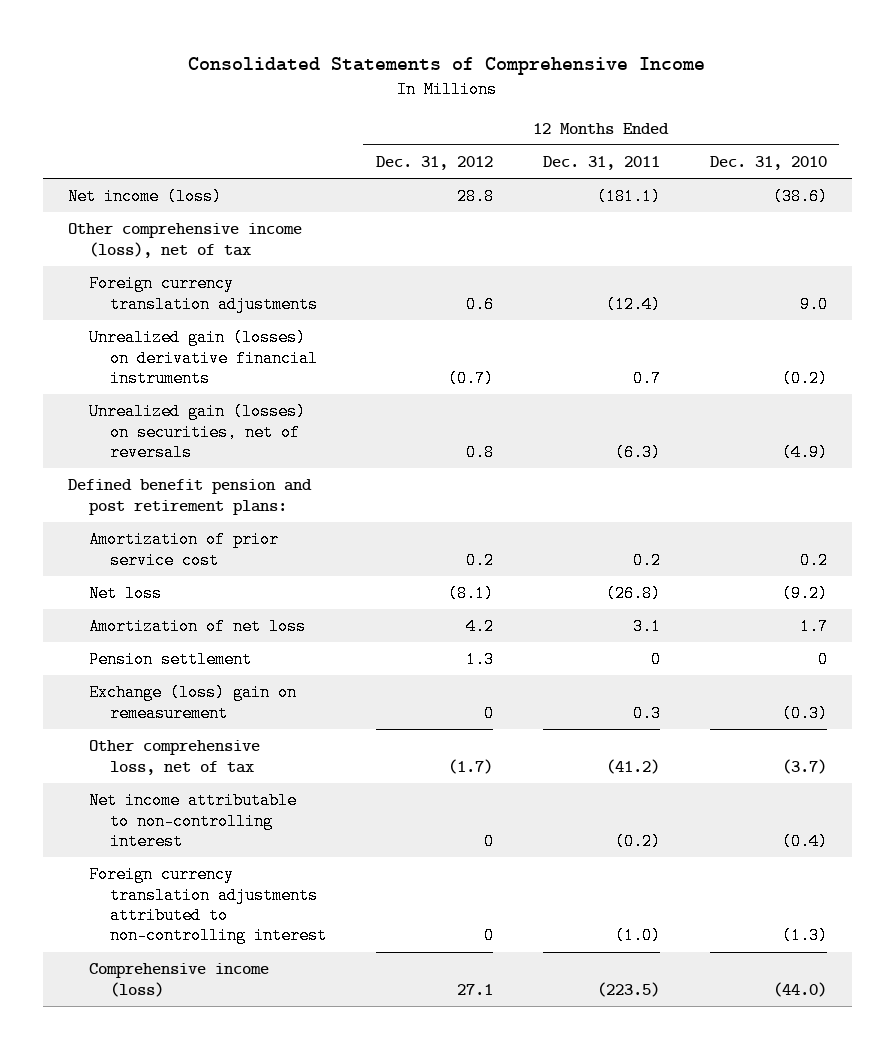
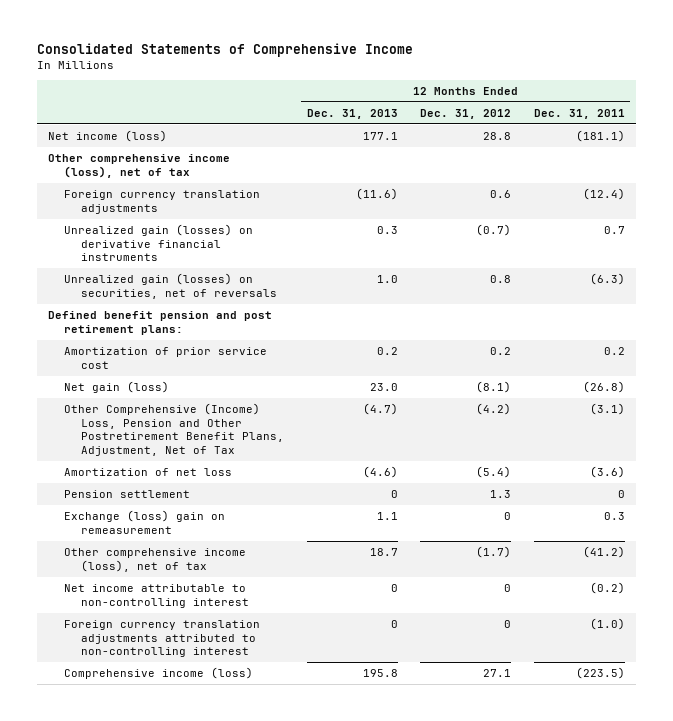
[709,156,827,171] Dec. 31, 2010 -> none
none -> [306,108,398,119] Dec. 31, 2013
[88,585,162,603] Net loss -> [64,380,170,393] Net gain (loss)
none -> [64,402,284,456] Other Comprehensive (Income) Loss, Pension and Other Postretirement Benefit Plans, Adjustment, Net of Tax
[465,618,494,636] 4.2 -> [476,465,512,478] (5.4)
[632,618,661,636] 3.1 -> [589,465,625,478] (3.6)
[88,740,260,775] Other comprehensive loss, net of tax -> [64,547,247,572] Other comprehensive income (loss), net of tax

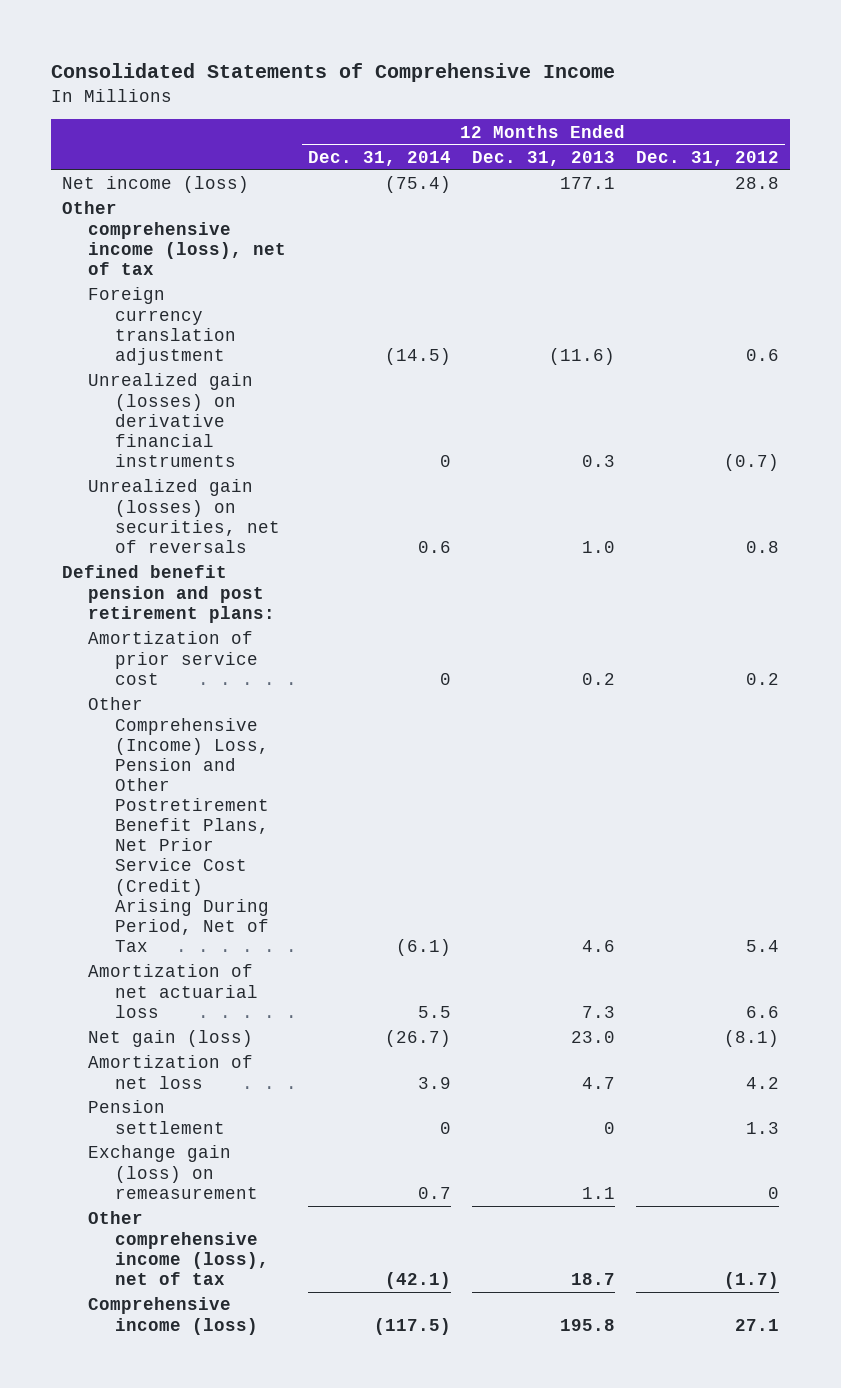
[533,108,625,119] Dec. 31, 2011 -> none
none -> [307,150,451,166] Dec. 31, 2014
[64,189,261,214] Foreign currency translation adjustments -> [88,287,236,365] Foreign currency translation adjustment
none -> [88,697,269,953] Other Comprehensive (Income) Loss, Pension and Other Postretirement Benefit Plans, Net Prior Service Cost (Credit) Arising During Period, Net of Tax
none -> [88,964,258,1018] Amortization of net actuarial loss
[64,467,233,476] Amortization of net loss -> none
[64,402,284,456] Other Comprehensive (Income) Loss, Pension and Other Postretirement Benefit Plans, Adjustment, Net of Tax -> [88,1055,254,1089] Amortization of net loss
[362,402,398,415] (4.7) -> [581,1076,615,1089] 4.7
[476,402,512,415] (4.2) -> [746,1076,780,1089] 4.2
[64,509,226,534] Exchange (loss) gain on remeasurement -> [88,1145,258,1199] Exchange gain (loss) on remeasurement
[64,583,249,608] Net income attributable to non-controlling interest -> none
[64,619,261,658] Foreign currency translation adjustments attributed to non-controlling interest -> none

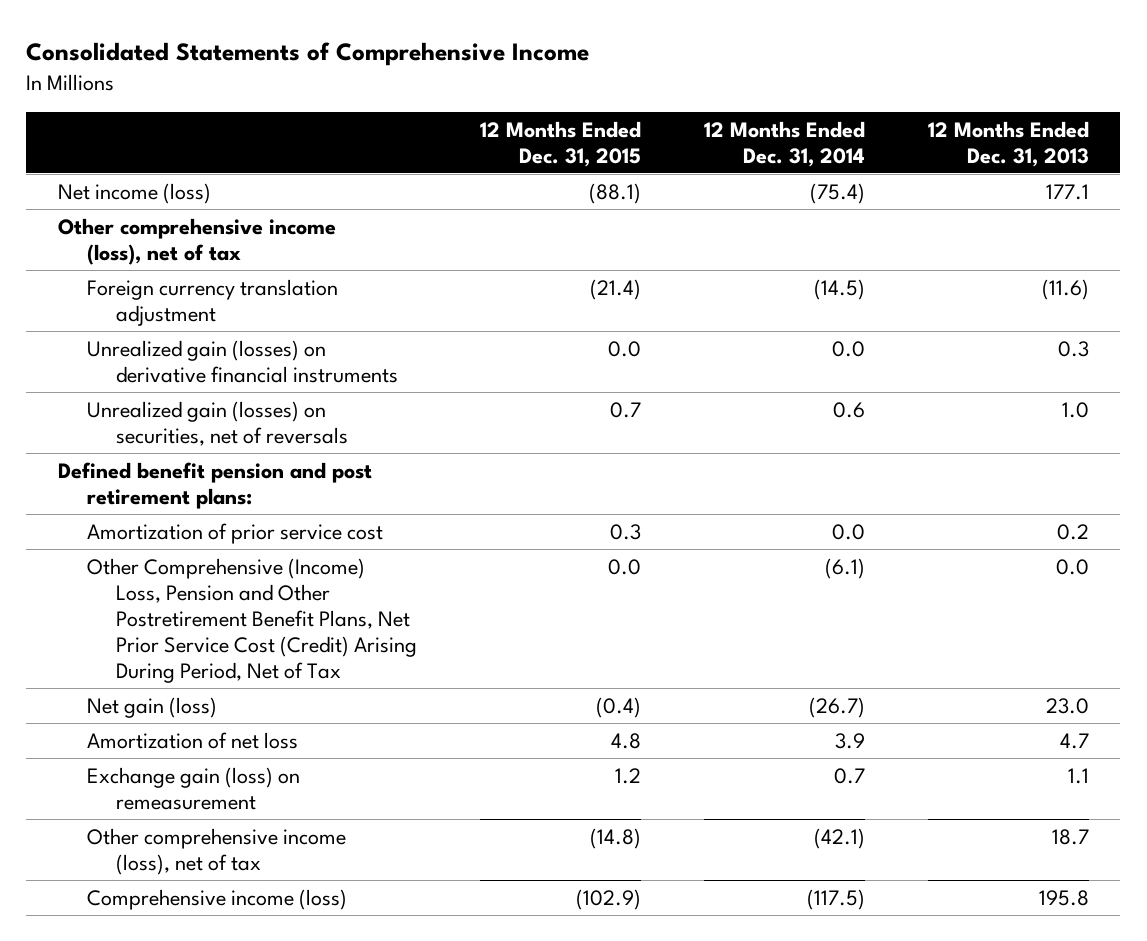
[636,150,780,166] Dec. 31, 2012 -> none
none -> [480,120,642,167] 12 Months Ended Dec. 31, 2015
[439,454,451,467] 0 -> [832,340,866,357] 0.0
[88,964,258,1018] Amortization of net actuarial loss -> none
[439,672,451,685] 0 -> [832,523,866,540] 0.0
[581,940,615,953] 4.6 -> [1055,558,1089,575] 0.0
[88,1100,225,1134] Pension settlement -> none

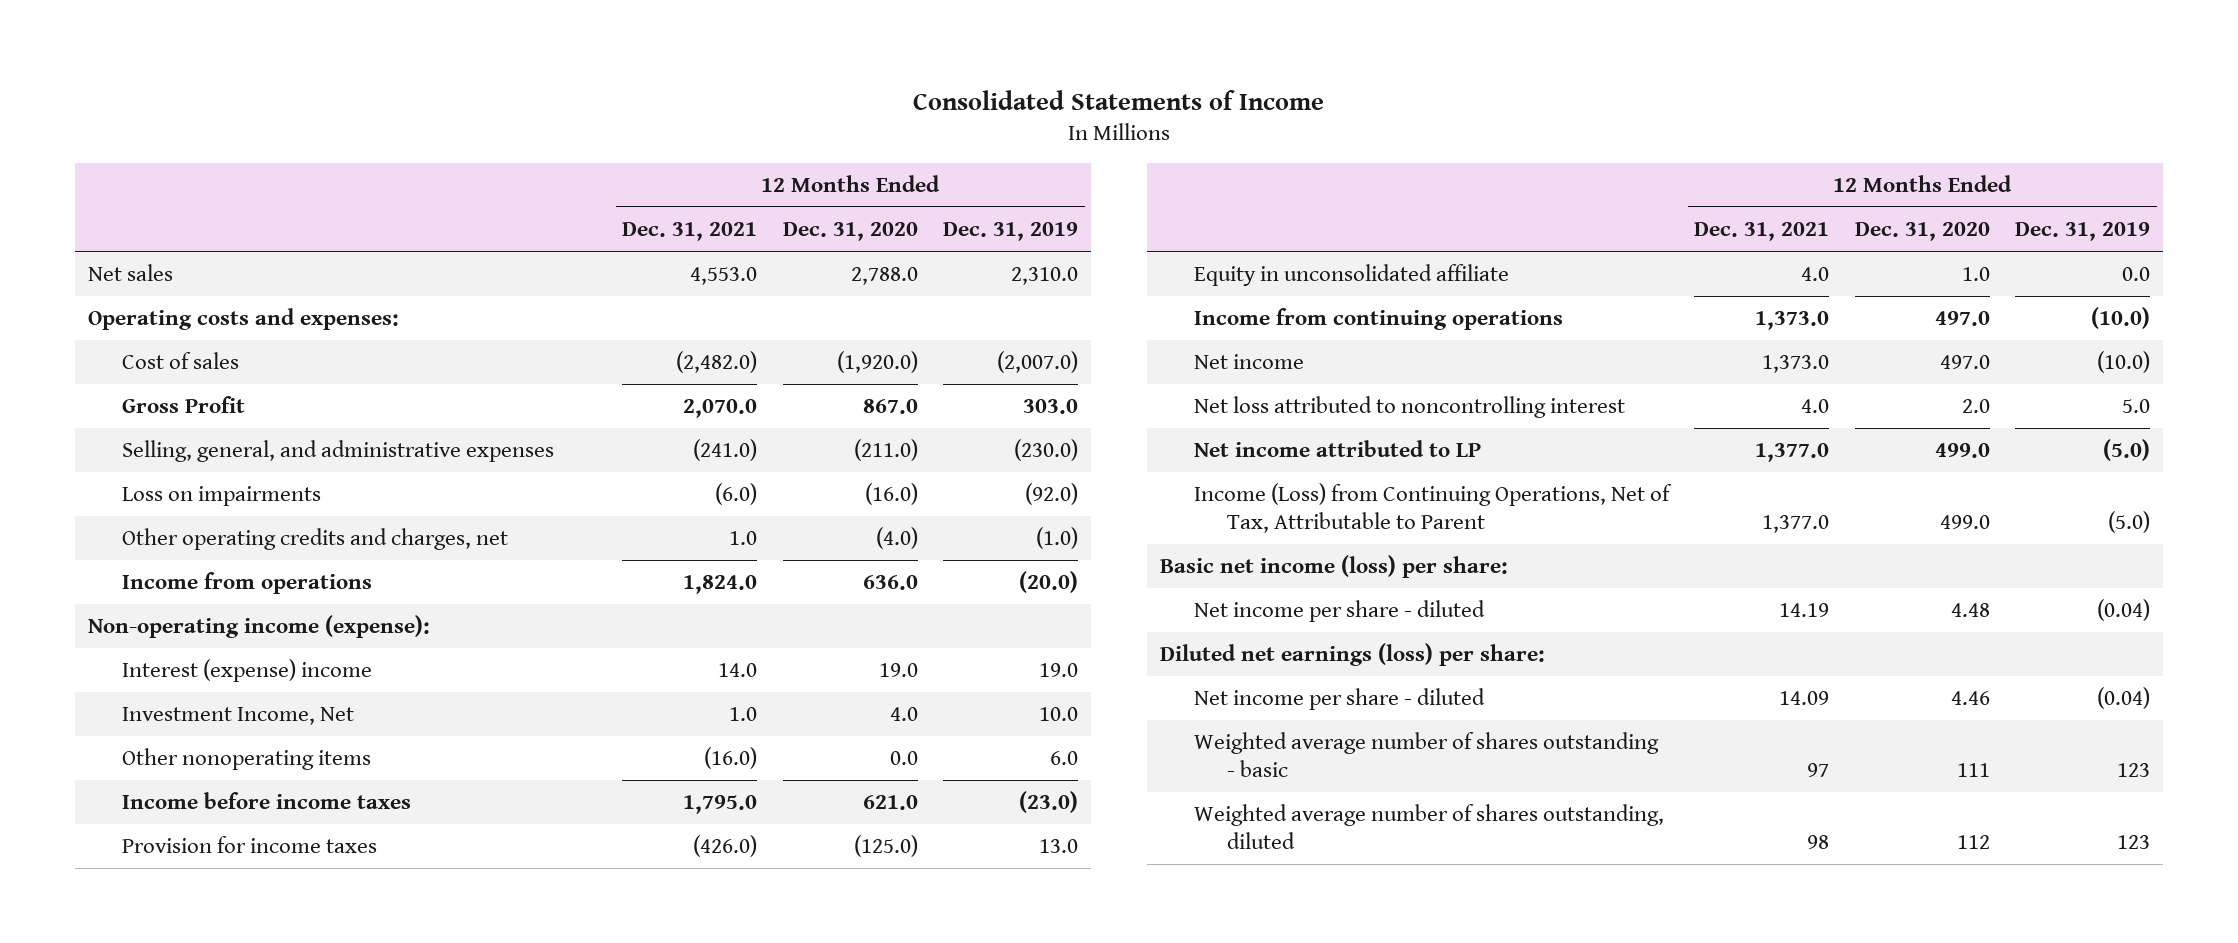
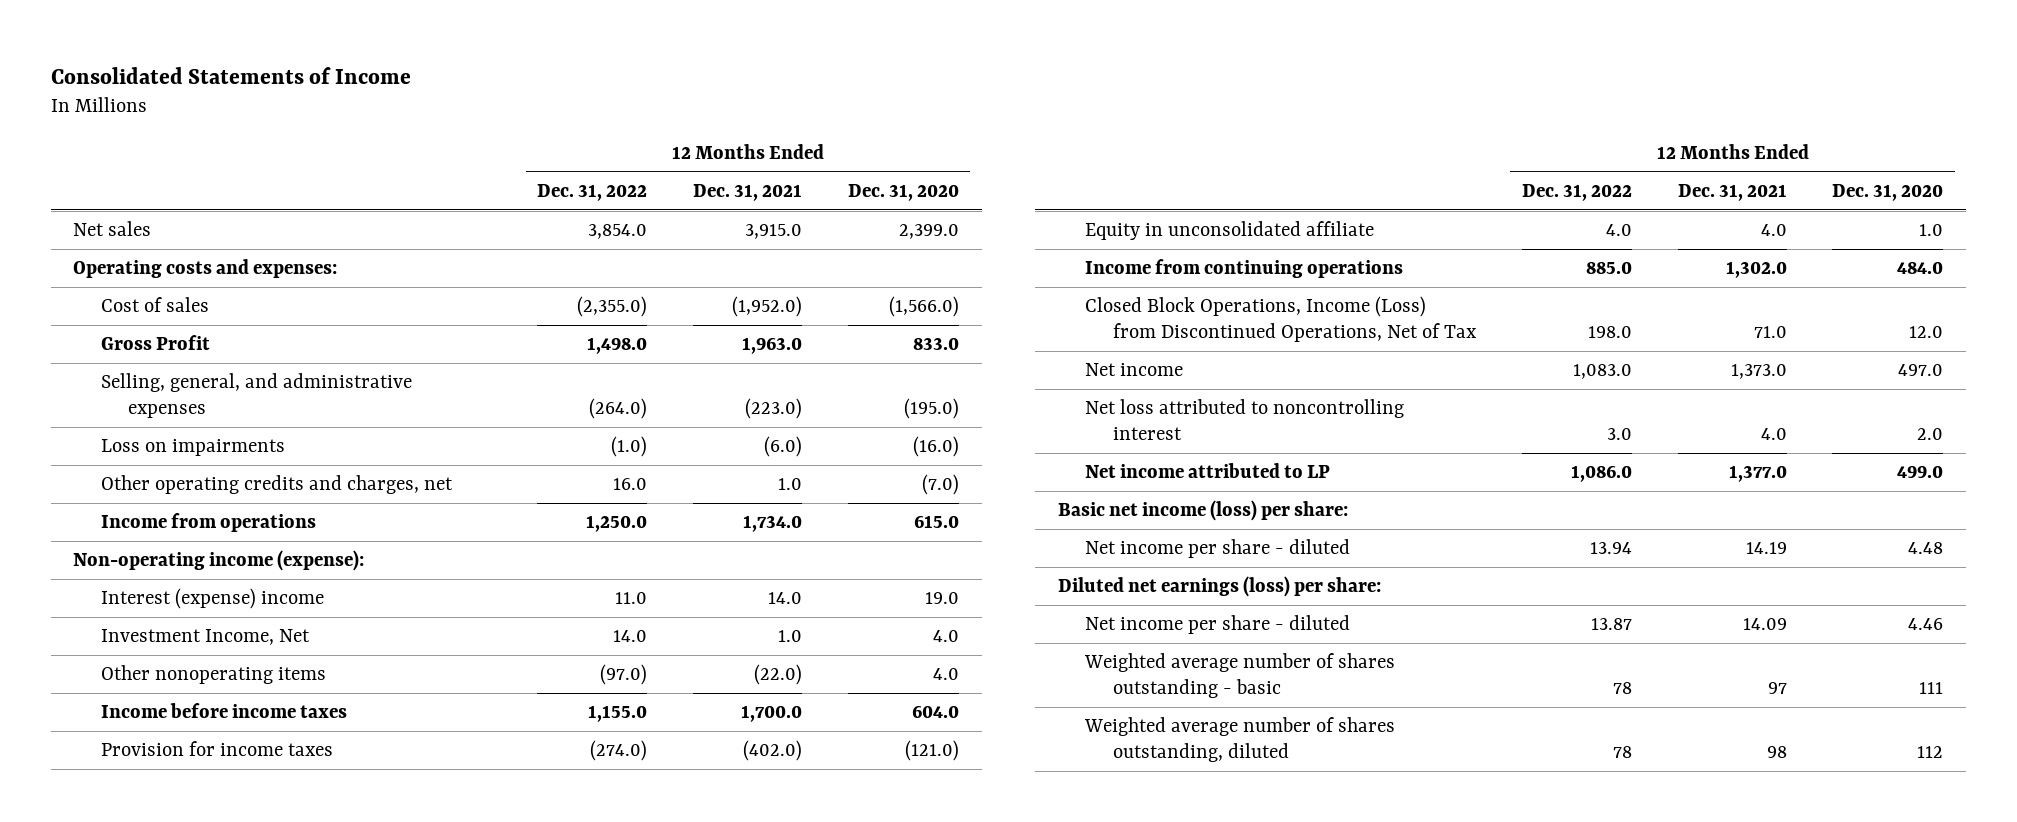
[943,222,1079,242] Dec. 31, 2019 -> none
none -> [537,183,648,201] Dec. 31, 2022
[690,267,758,286] 4,553.0 -> [744,224,802,240] 3,915.0
[850,267,918,286] 2,788.0 -> [898,224,959,240] 2,399.0
[676,351,758,374] (2,482.0) -> [731,296,802,318] (1,952.0)
[836,351,918,374] (1,920.0) -> [888,296,959,318] (1,566.0)
[683,399,758,419] 2,070.0 -> [741,337,802,355] 1,963.0
[862,399,918,415] 867.0 -> [912,337,959,351] 833.0
[693,439,758,462] (241.0) -> [744,398,802,420] (223.0)
[853,439,918,462] (211.0) -> [903,398,959,420] (195.0)
[875,527,918,550] (4.0) -> [921,474,959,496] (7.0)
[683,575,758,595] 1,824.0 -> [742,515,802,533] 1,734.0
[862,575,918,591] 636.0 -> [913,515,959,529] 615.0
[704,747,758,770] (16.0) -> [753,664,802,686] (22.0)
[889,751,918,766] 0.0 -> [932,668,959,681] 4.0
[683,795,758,815] 1,795.0 -> [740,705,802,723] 1,700.0
[862,795,918,811] 621.0 -> [911,705,959,719] 604.0
[693,835,758,858] (426.0) -> [742,740,802,762] (402.0)
[853,835,918,858] (125.0) -> [904,740,959,762] (121.0)
[1755,311,1830,331] 1,373.0 -> [1725,261,1787,279] 1,302.0
[1934,311,1990,327] 497.0 -> [1897,261,1944,275] 484.0
none -> [1085,296,1476,343] Closed Block Operations, Income (Loss) from Discontinued Operations, Net of Tax
[1193,483,1672,533] Income (Loss) from Continuing Operations, Net of Tax, Attributable to Parent -> none

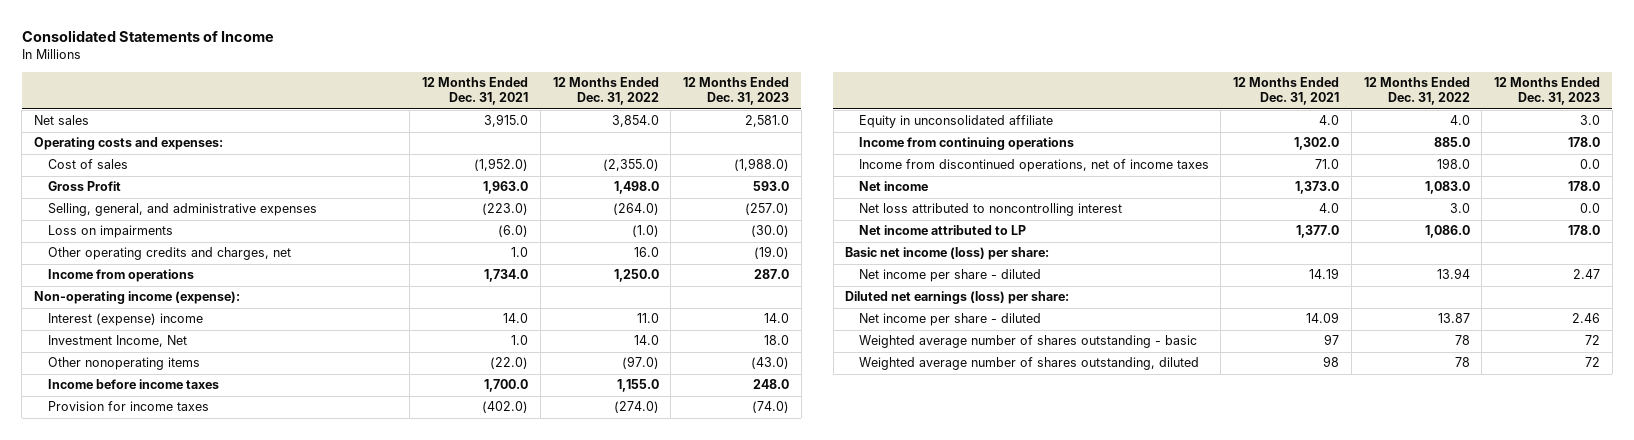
[847,183,959,201] Dec. 31, 2020 -> none
none -> [682,76,789,106] 12 Months Ended Dec. 31, 2023
[1085,296,1476,343] Closed Block Operations, Income (Loss) from Discontinued Operations, Net of Tax -> [858,159,1209,173] Income from discontinued operations, net of income taxes

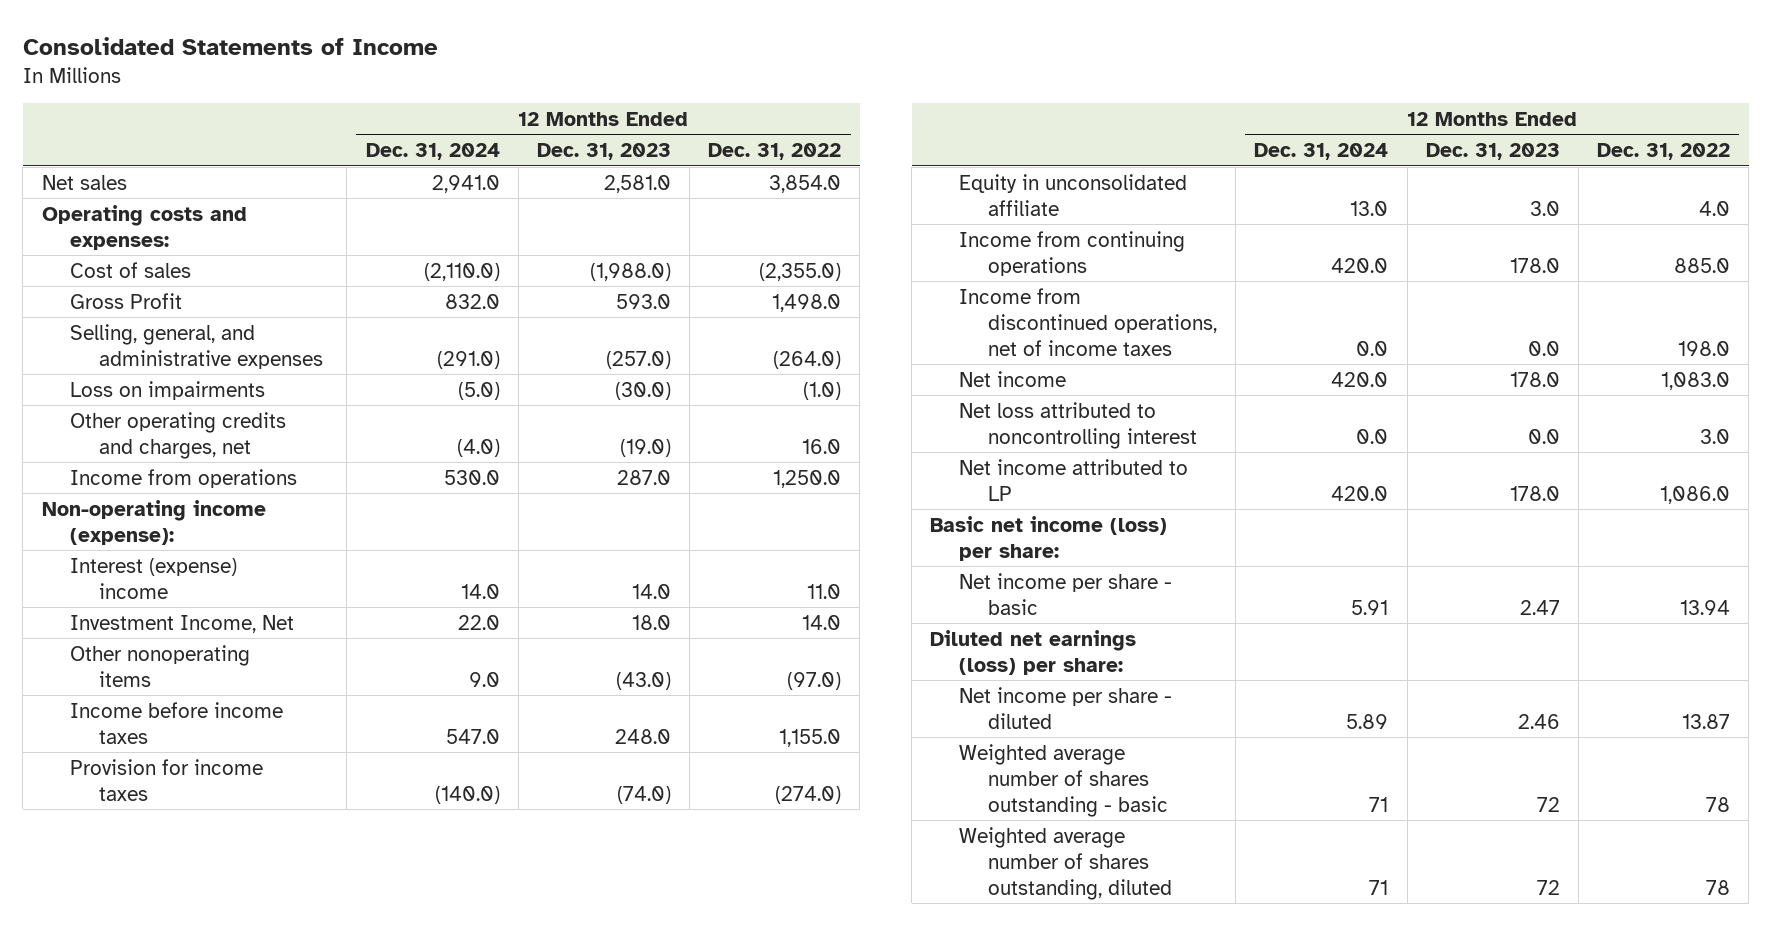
[422,76,529,106] 12 Months Ended Dec. 31, 2021 -> none
none -> [365,143,500,161] Dec. 31, 2024
[858,269,1041,283] Net income per share - diluted -> [959,572,1173,615] Net income per share - basic

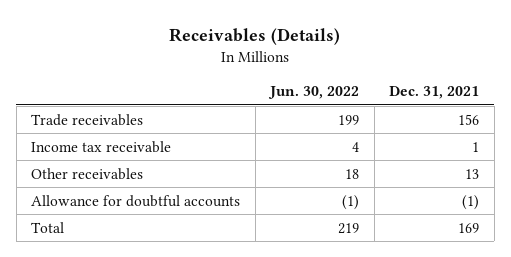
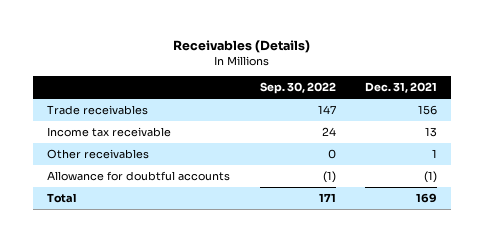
[268,86,360,100] Jun. 30, 2022 -> none
none -> [259,82,336,95] Sep. 30, 2022
[472,141,480,152] 1 -> [424,127,437,138] 13
[465,168,480,179] 13 -> [431,149,437,159] 1

